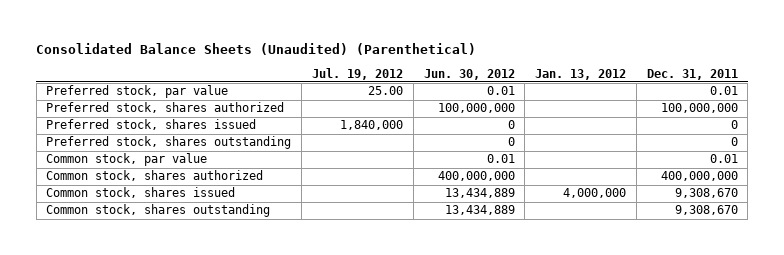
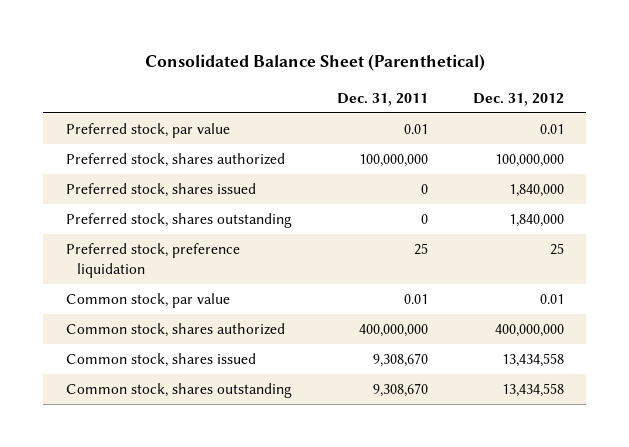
[36,42,477,55] Consolidated Balance Sheets (Unaudited) (Parenthetical) -> [144,53,485,71] Consolidated Balance Sheet (Parenthetical)
[312,67,404,80] Jul. 19, 2012 -> none
[423,68,515,80] Jun. 30, 2012 -> none
[535,68,627,80] Jan. 13, 2012 -> none
none -> [472,92,564,106] Dec. 31, 2012
none -> [65,243,240,278] Preferred stock, preference liquidation

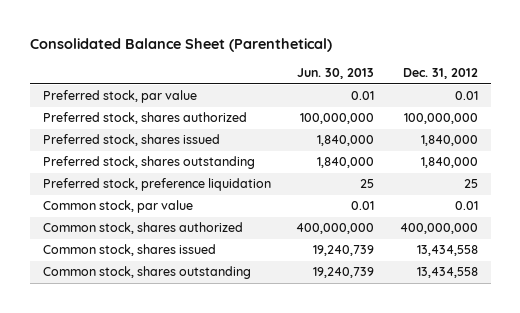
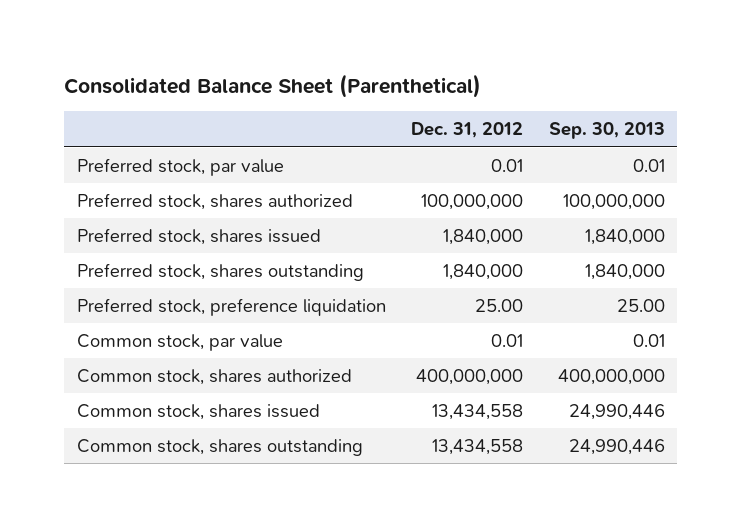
[297,68,375,80] Jun. 30, 2013 -> none
none -> [548,122,665,140] Sep. 30, 2013
[463,179,478,189] 25 -> [475,299,524,313] 25.00

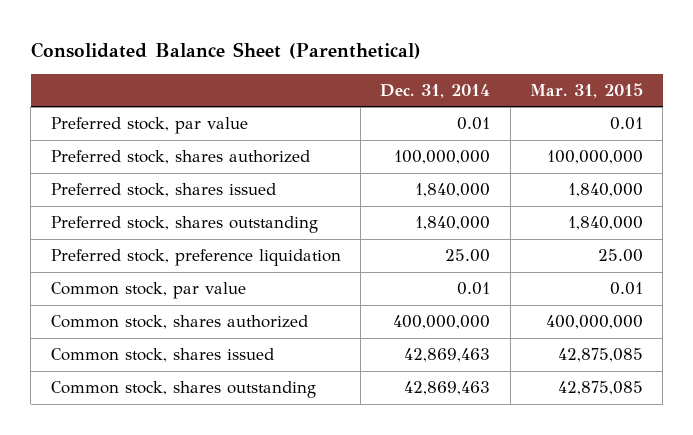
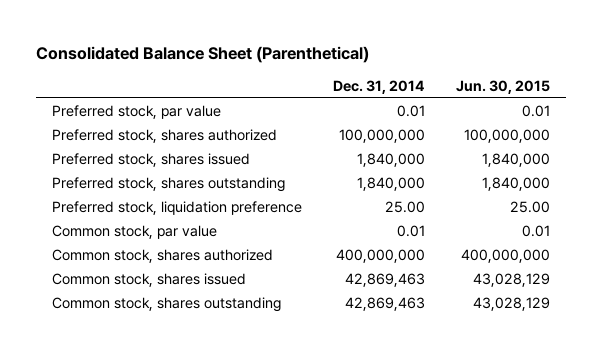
[529,82,643,98] Mar. 31, 2015 -> none
none -> [456,79,551,94] Jun. 30, 2015
[50,249,341,267] Preferred stock, preference liquidation -> [51,201,302,216] Preferred stock, liquidation preference

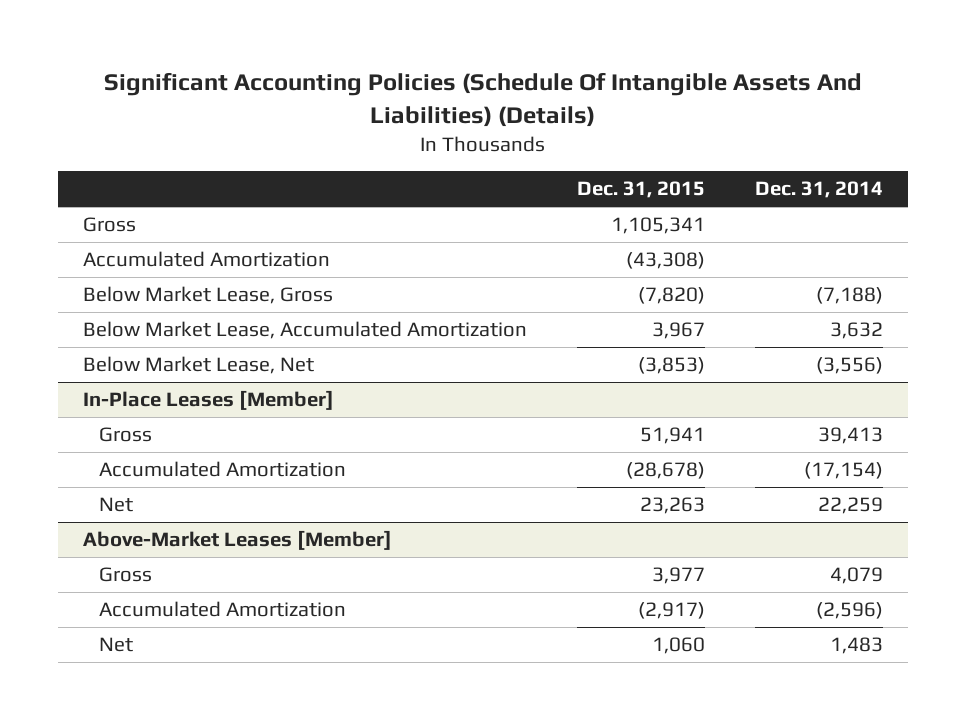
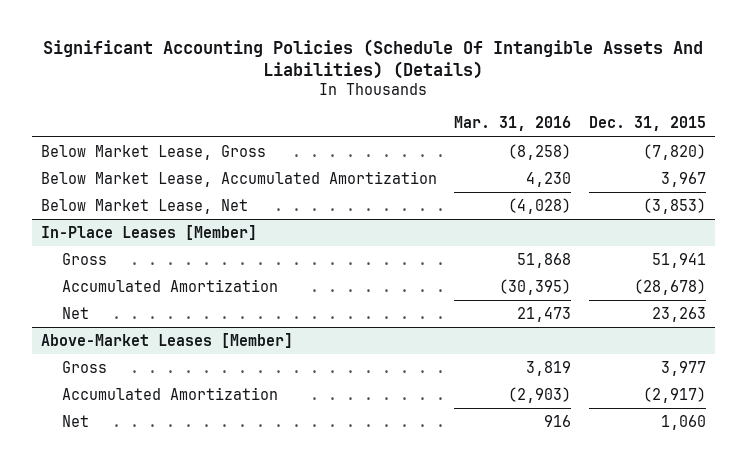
[754,181,883,199] Dec. 31, 2014 -> none
none -> [454,116,572,132] Mar. 31, 2016
[83,217,137,233] Gross -> none
[83,251,331,268] Accumulated Amortization -> none

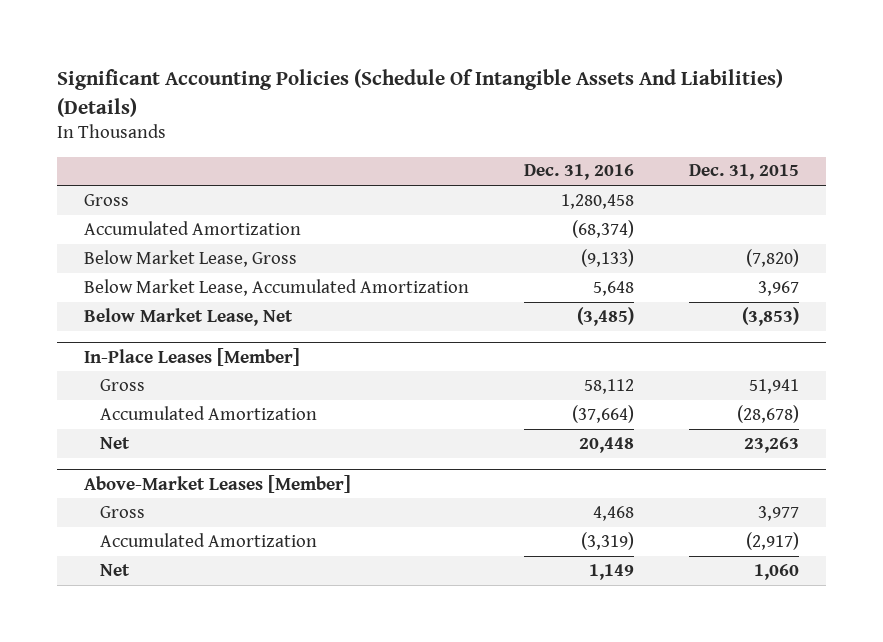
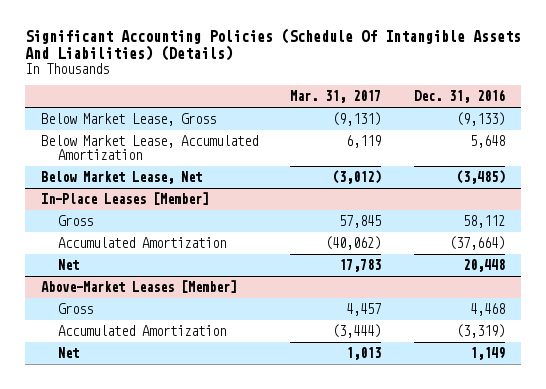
[688,164,799,181] Dec. 31, 2015 -> none
none -> [290,90,382,104] Mar. 31, 2017
[84,193,130,206] Gross -> none
[84,220,302,235] Accumulated Amortization -> none

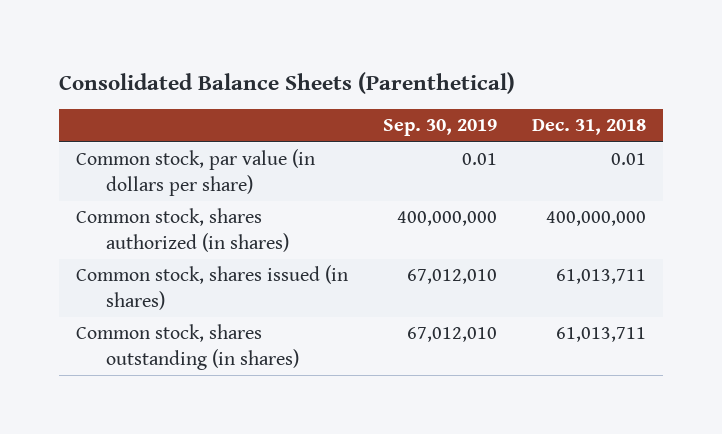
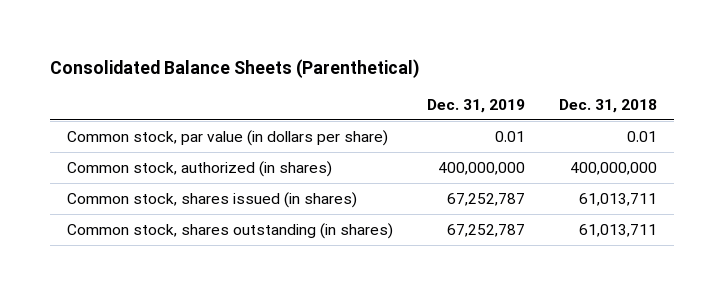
[382,119,497,137] Sep. 30, 2019 -> none
none -> [426,98,525,113] Dec. 31, 2019
[76,208,290,252] Common stock, shares authorized (in shares) -> [66,160,332,177] Common stock, authorized (in shares)

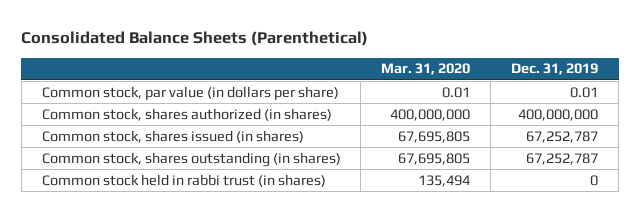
[558,98,657,113] Dec. 31, 2018 -> none
none -> [381,63,471,76] Mar. 31, 2020
[66,160,332,177] Common stock, authorized (in shares) -> [41,107,332,121] Common stock, shares authorized (in shares)
none -> [41,173,326,187] Common stock held in rabbi trust (in shares)

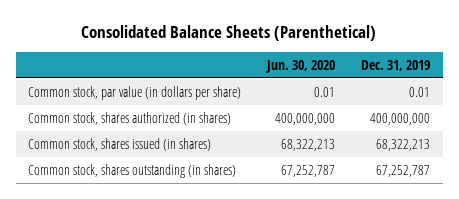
[381,63,471,76] Mar. 31, 2020 -> none
none -> [265,59,336,73] Jun. 30, 2020
[526,130,599,143] 67,252,787 -> [376,138,431,151] 68,322,213
[41,173,326,187] Common stock held in rabbi trust (in shares) -> none

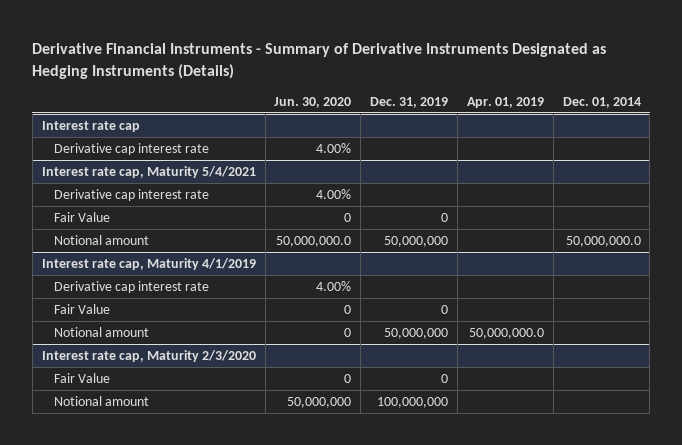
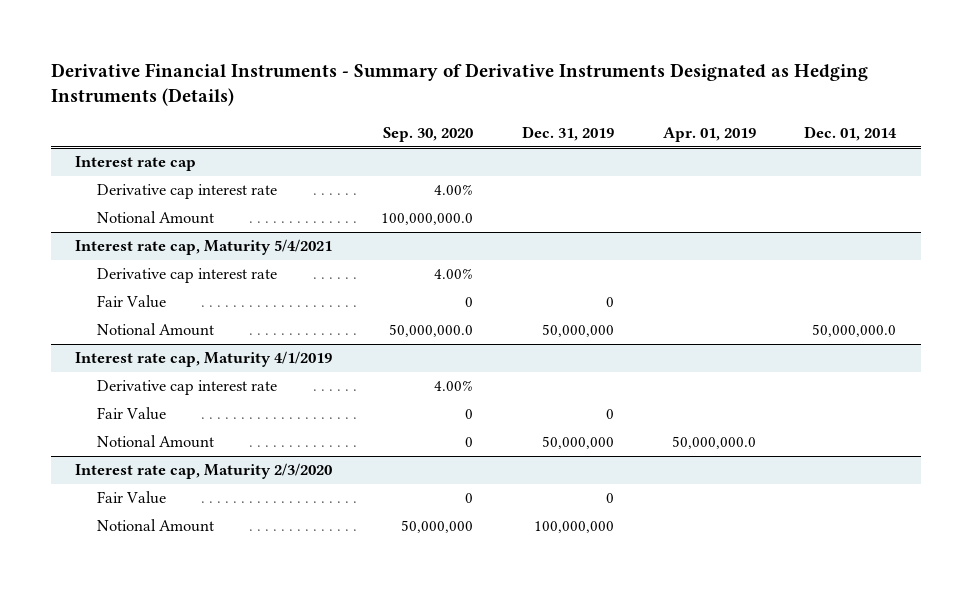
[274,96,352,108] Jun. 30, 2020 -> none
none -> [383,127,474,143] Sep. 30, 2020
none -> [97,211,215,225] Notional Amount
[53,235,149,246] Notional amount -> [97,323,215,337] Notional Amount
[53,327,149,338] Notional amount -> [97,435,215,449] Notional Amount
[53,396,149,407] Notional amount -> [97,519,215,533] Notional Amount

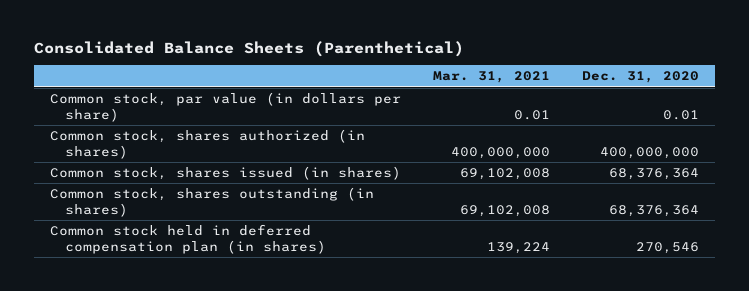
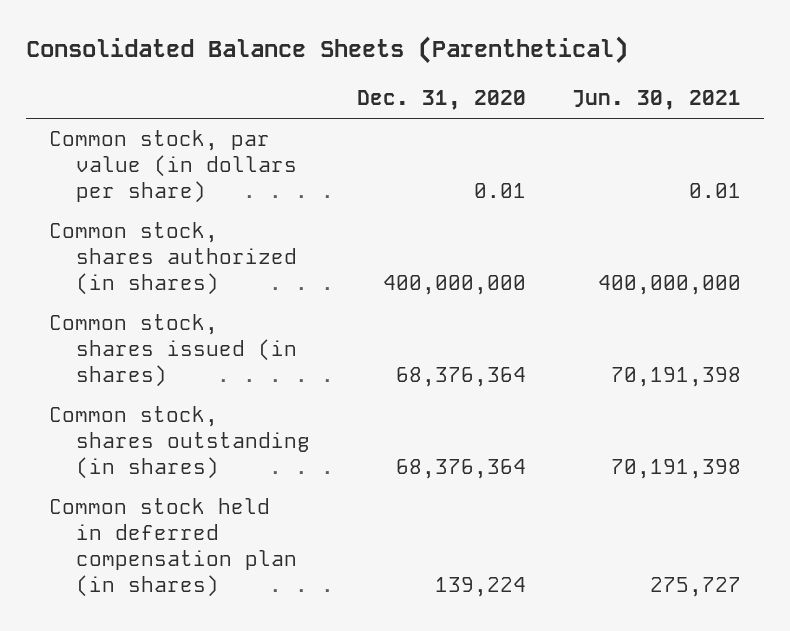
[433,71,551,84] Mar. 31, 2021 -> none
none -> [572,90,742,111] Jun. 30, 2021
[636,241,700,254] 270,546 -> [434,577,526,598] 139,224

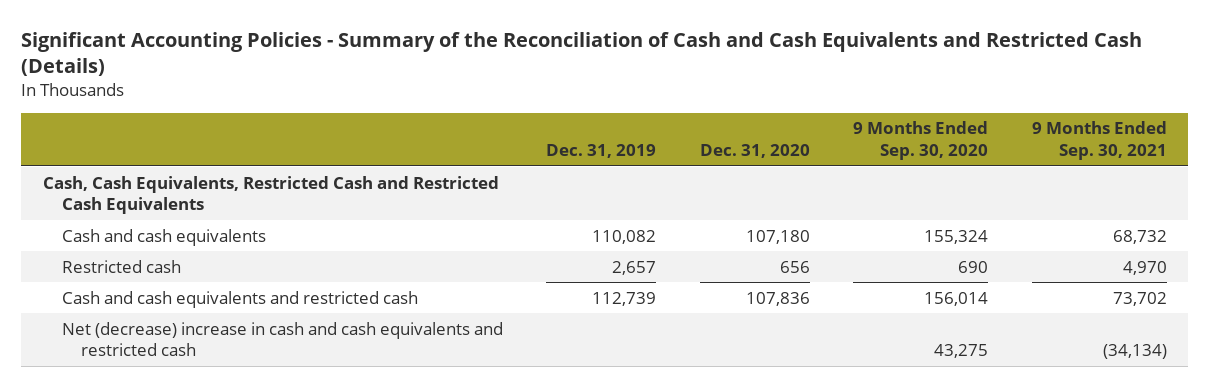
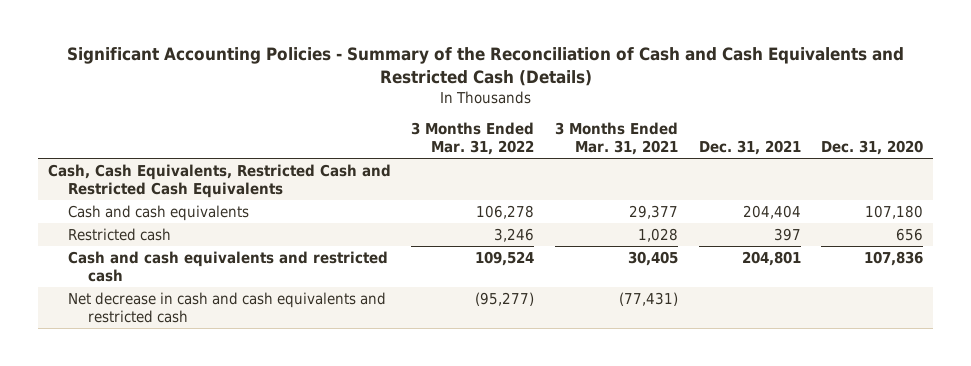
[546,144,657,159] Dec. 31, 2019 -> none
[853,121,989,161] 9 Months Ended Sep. 30, 2020 -> none
[1031,121,1167,161] 9 Months Ended Sep. 30, 2021 -> none
none -> [411,121,535,156] 3 Months Ended Mar. 31, 2022
none -> [555,121,679,156] 3 Months Ended Mar. 31, 2021
none -> [698,140,801,156] Dec. 31, 2021
[61,321,503,357] Net (decrease) increase in cash and cash equivalents and restricted cash -> [67,291,386,324] Net decrease in cash and cash equivalents and restricted cash

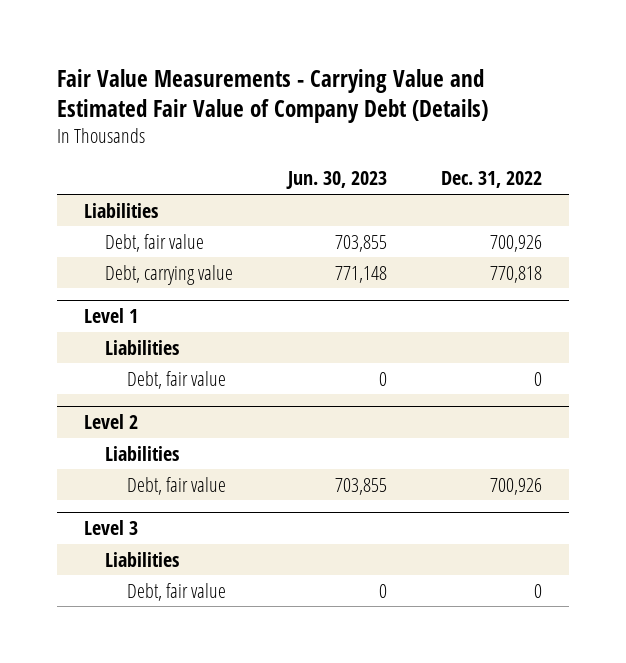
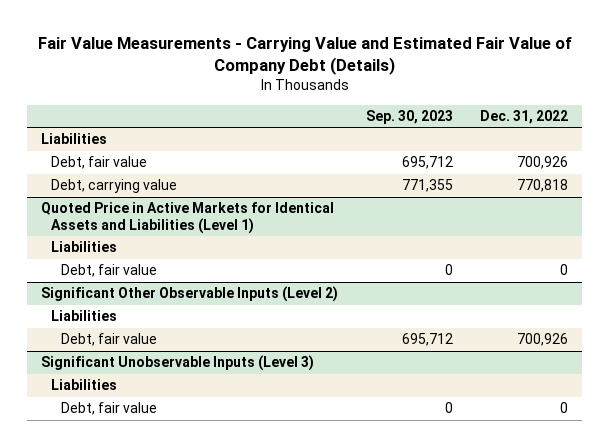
[285,171,387,190] Jun. 30, 2023 -> none
none -> [365,109,453,124] Sep. 30, 2023
[83,307,138,323] Level 1 -> [41,202,335,234] Quoted Price in Active Markets for Identical Assets and Liabilities (Level 1)
[83,413,138,429] Level 2 -> [41,286,339,303] Significant Other Observable Inputs (Level 2)
[83,519,138,535] Level 3 -> [41,355,315,372] Significant Unobservable Inputs (Level 3)

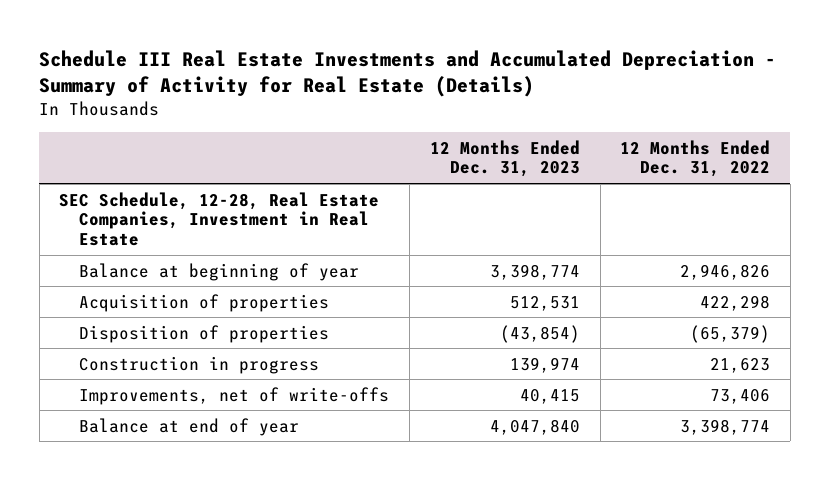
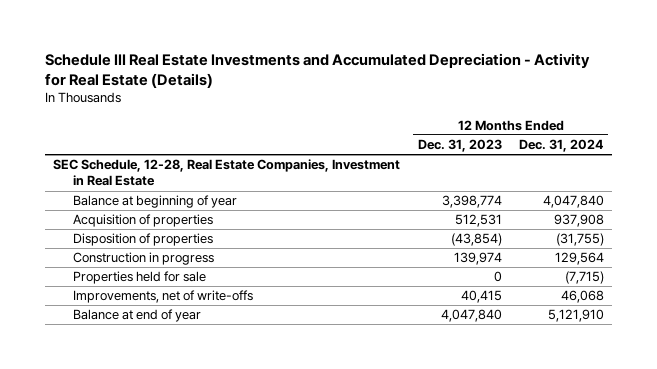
[39,49,777,98] Schedule III Real Estate Investments and Accumulated Depreciation - Summary of Activity for Real Estate (Details) -> [44,53,590,89] Schedule III Real Estate Investments and Accumulated Depreciation - Activity for Real Estate (Details)
[620,139,771,178] 12 Months Ended Dec. 31, 2022 -> none
none -> [518,139,604,153] Dec. 31, 2024
none -> [72,271,206,285] Properties held for sale

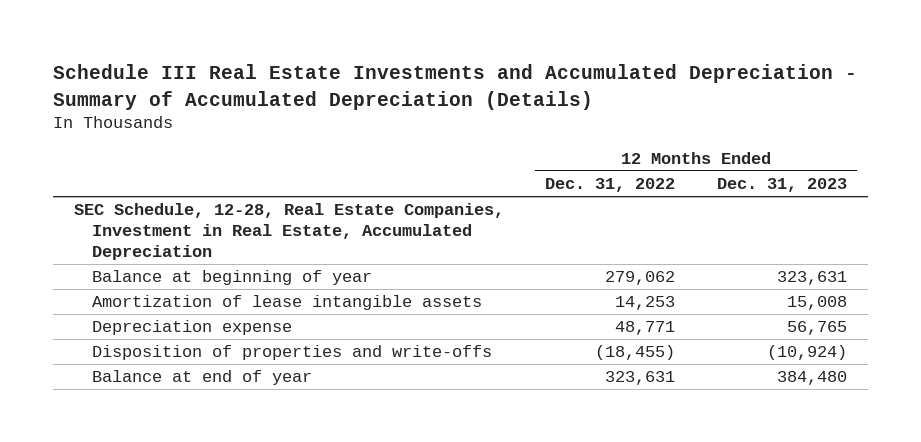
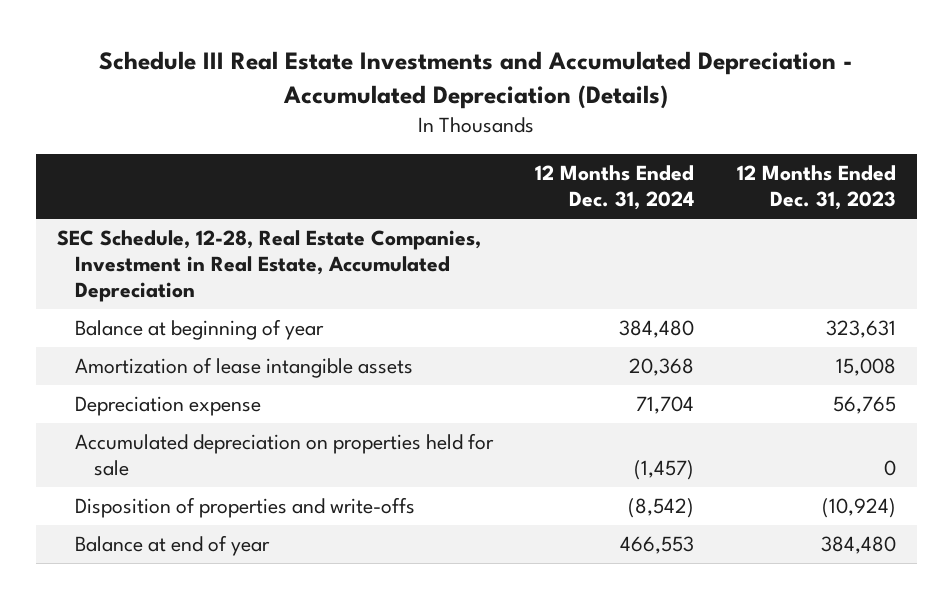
[52,64,857,110] Schedule III Real Estate Investments and Accumulated Depreciation - Summary of Accumulated Depreciation (Details) -> [99,51,853,110] Schedule III Real Estate Investments and Accumulated Depreciation - Accumulated Depreciation (Details)
[545,178,676,193] Dec. 31, 2022 -> none
none -> [535,165,695,211] 12 Months Ended Dec. 31, 2024
none -> [75,433,495,477] Accumulated depreciation on properties held for sale

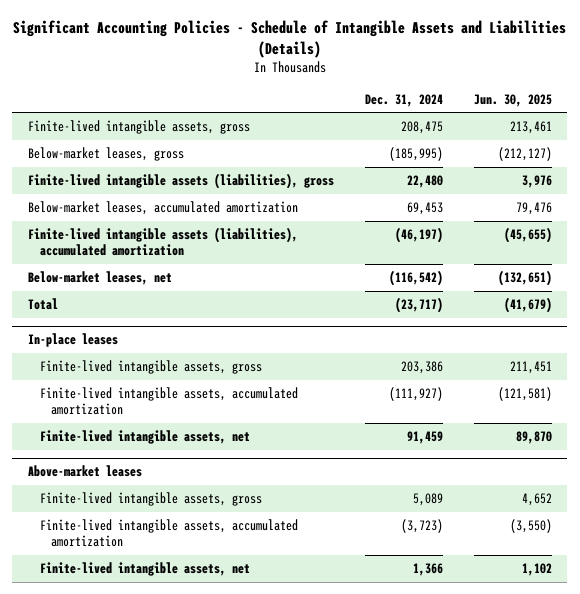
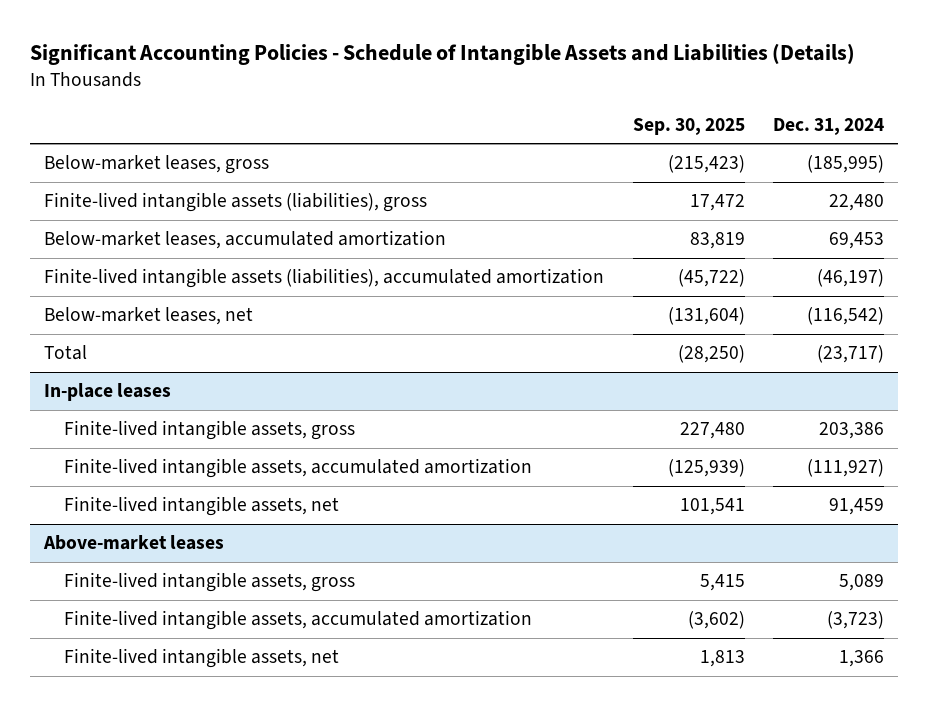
[473,93,552,107] Jun. 30, 2025 -> none
none -> [632,117,745,135] Sep. 30, 2025
[27,120,250,135] Finite-lived intangible assets, gross -> none

